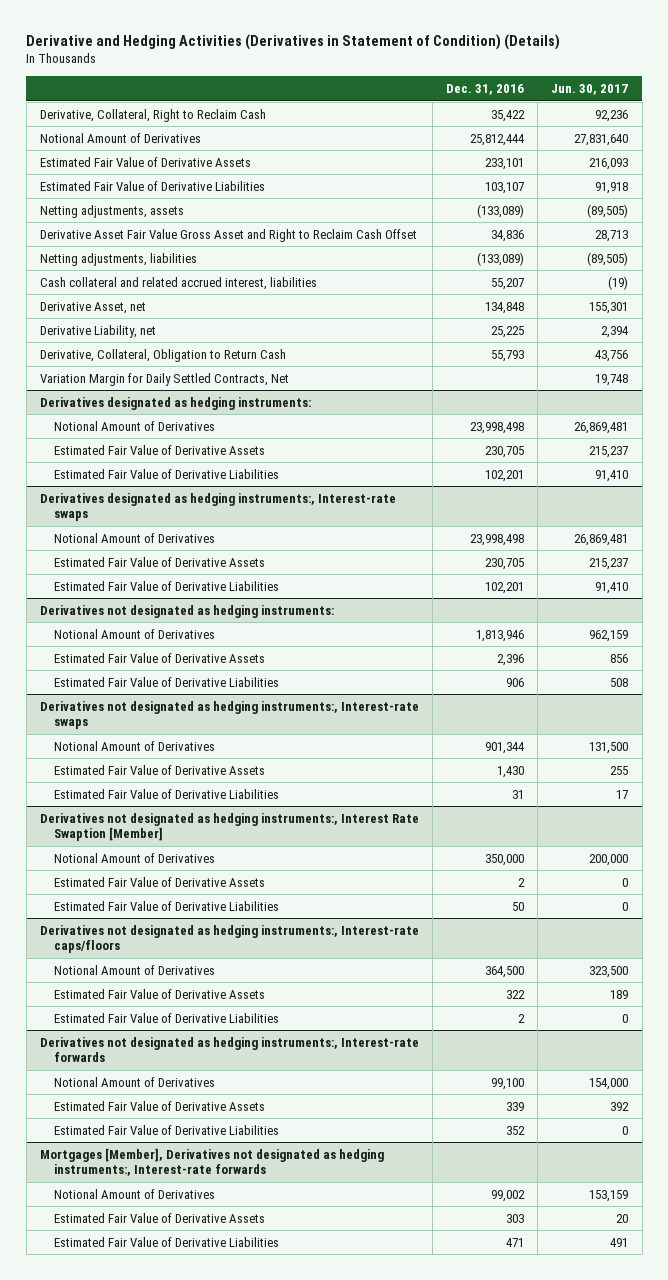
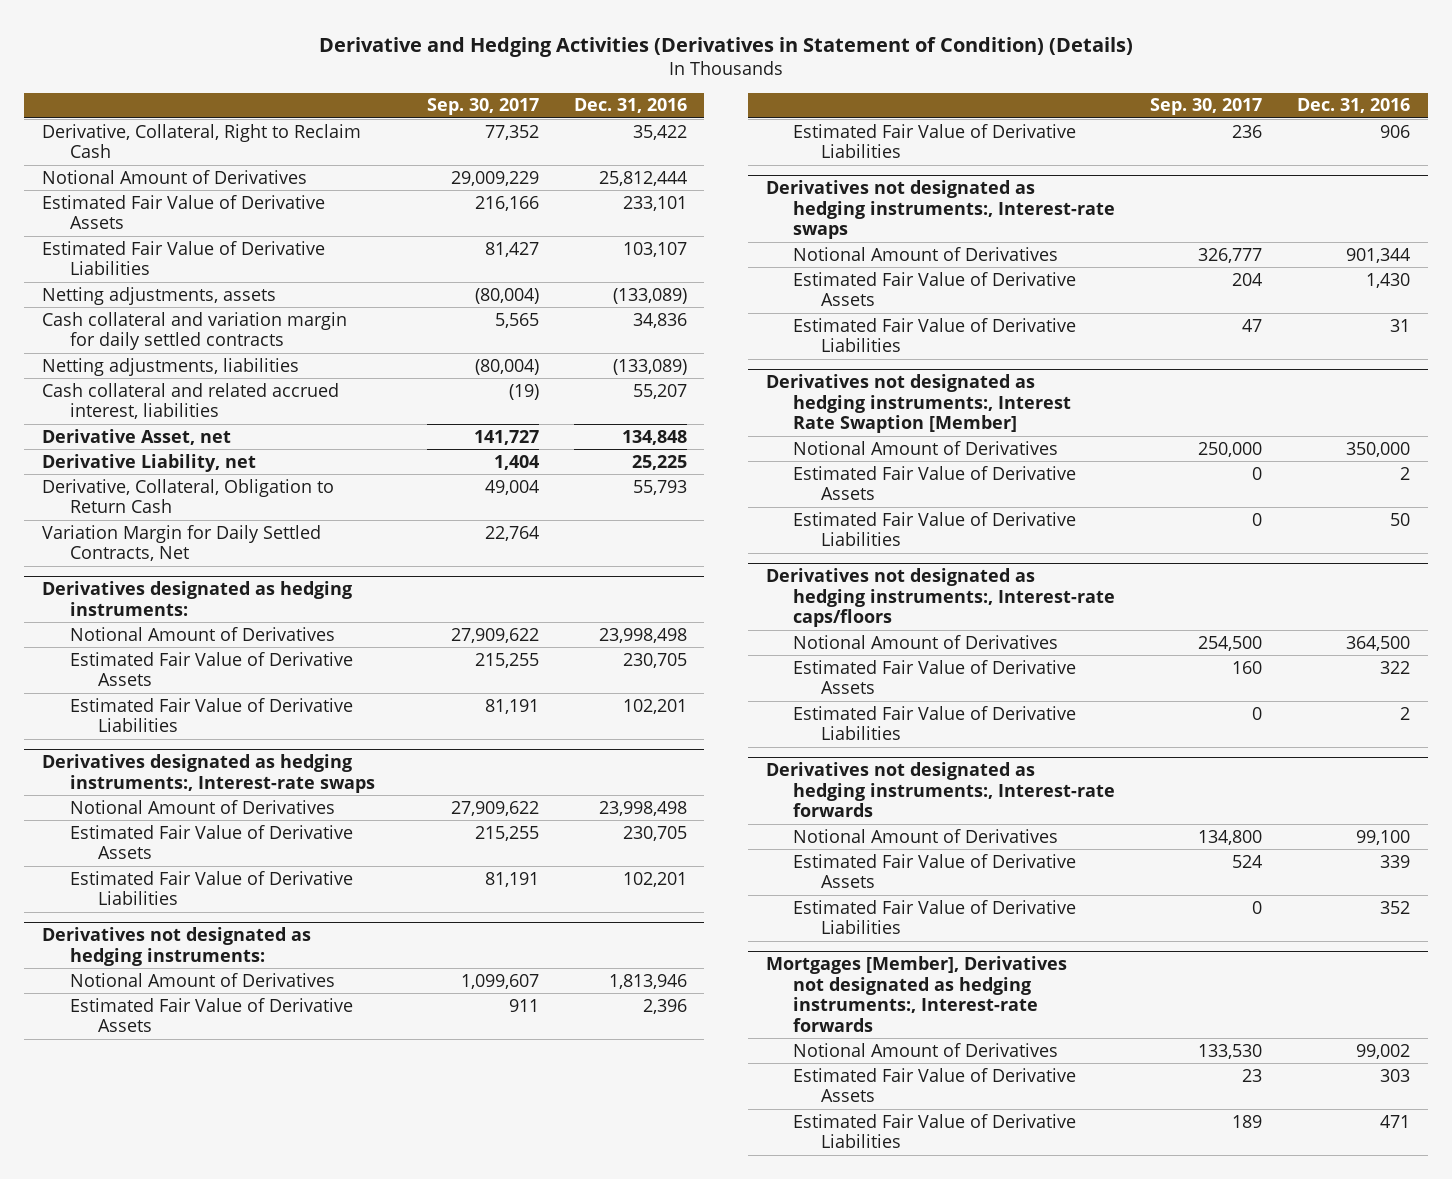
[551,83,629,95] Jun. 30, 2017 -> none
none -> [426,98,539,116] Sep. 30, 2017
[39,228,417,242] Derivative Asset Fair Value Gross Asset and Right to Reclaim Cash Offset -> [41,311,347,351] Cash collateral and variation margin for daily settled contracts

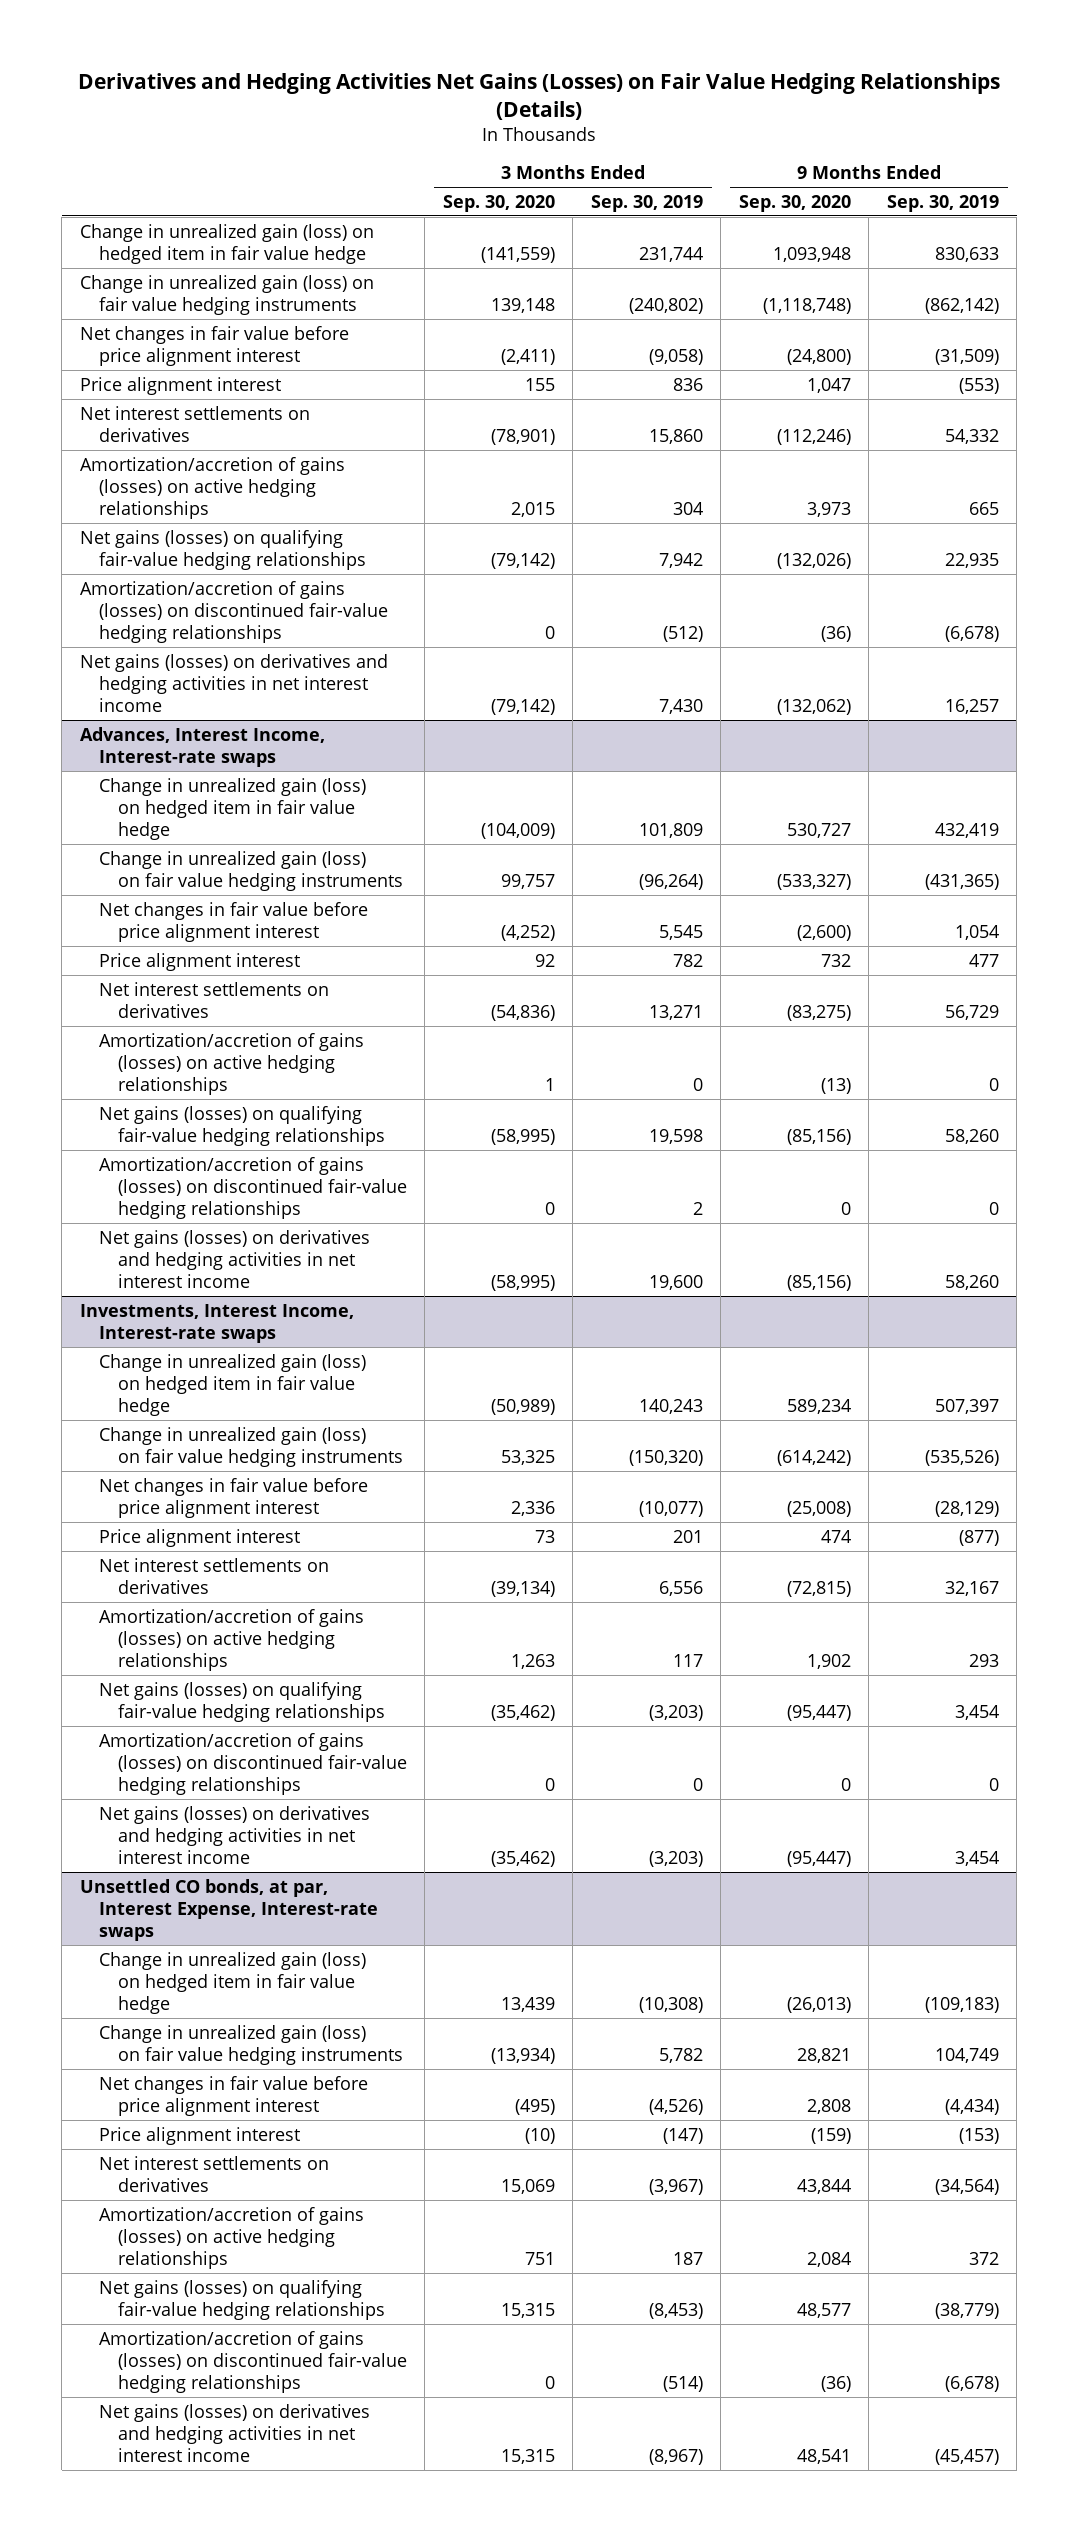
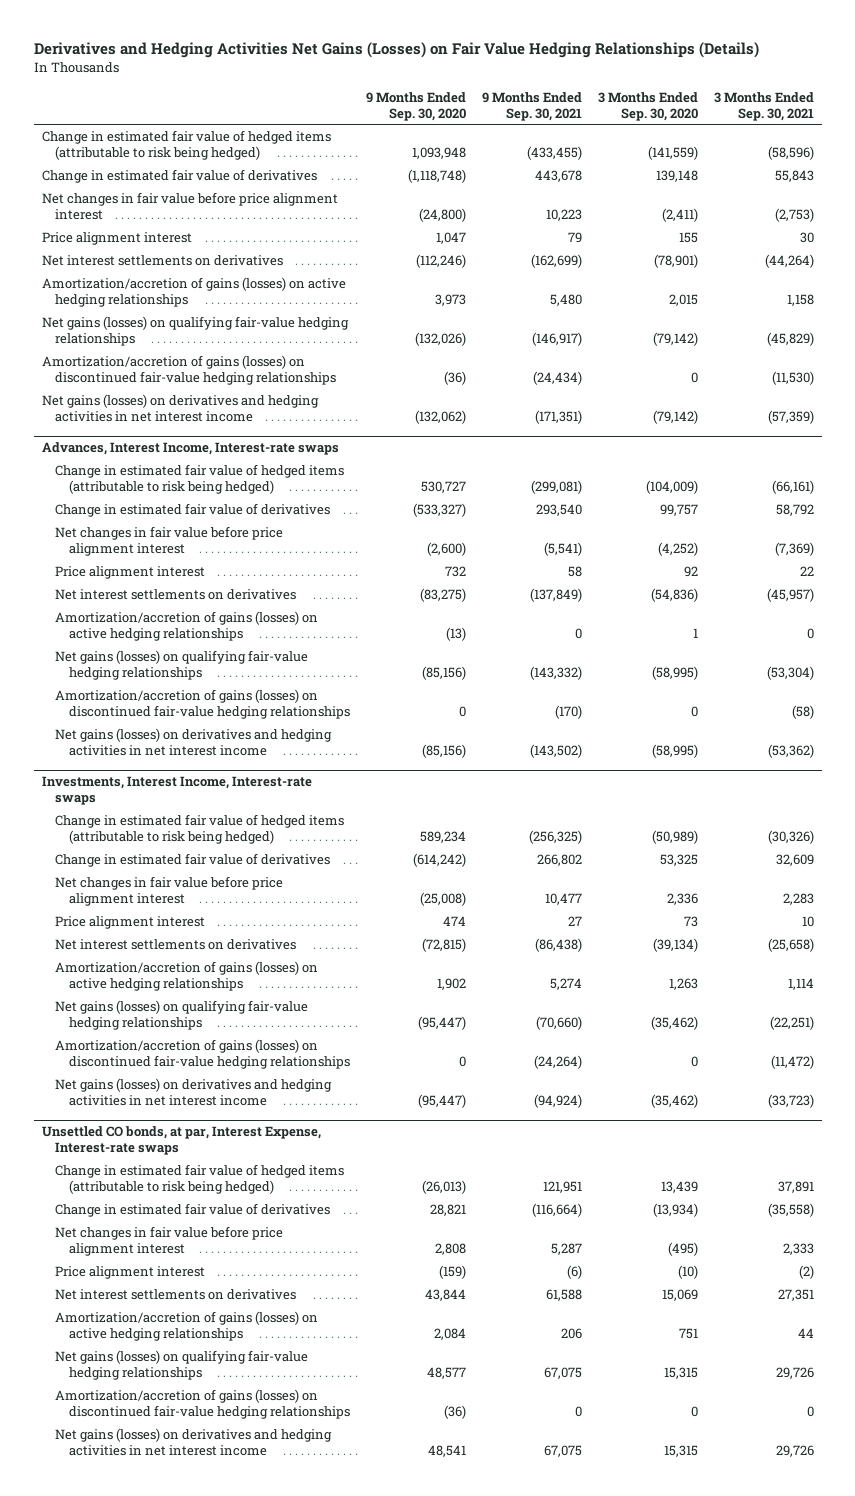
[590,194,703,212] Sep. 30, 2019 -> none
[886,194,999,212] Sep. 30, 2019 -> none
none -> [481,91,582,121] 9 Months Ended Sep. 30, 2021
none -> [713,91,814,121] 3 Months Ended Sep. 30, 2021
[79,223,374,265] Change in unrealized gain (loss) on hedged item in fair value hedge -> [41,130,331,161] Change in estimated fair value of hedged items (attributable to risk being hedged)
[79,274,374,316] Change in unrealized gain (loss) on fair value hedging instruments -> [41,169,317,184] Change in estimated fair value of derivatives
[98,777,366,841] Change in unrealized gain (loss) on hedged item in fair value hedge -> [55,464,345,495] Change in estimated fair value of hedged items (attributable to risk being hedged)
[98,850,403,892] Change in unrealized gain (loss) on fair value hedging instruments -> [55,503,331,518] Change in estimated fair value of derivatives
[98,1353,366,1417] Change in unrealized gain (loss) on hedged item in fair value hedge -> [55,814,345,845] Change in estimated fair value of hedged items (attributable to risk being hedged)
[98,1426,403,1468] Change in unrealized gain (loss) on fair value hedging instruments -> [55,853,331,868] Change in estimated fair value of derivatives
[98,1951,366,2015] Change in unrealized gain (loss) on hedged item in fair value hedge -> [55,1164,345,1195] Change in estimated fair value of hedged items (attributable to risk being hedged)
[98,2024,403,2066] Change in unrealized gain (loss) on fair value hedging instruments -> [55,1203,331,1218] Change in estimated fair value of derivatives

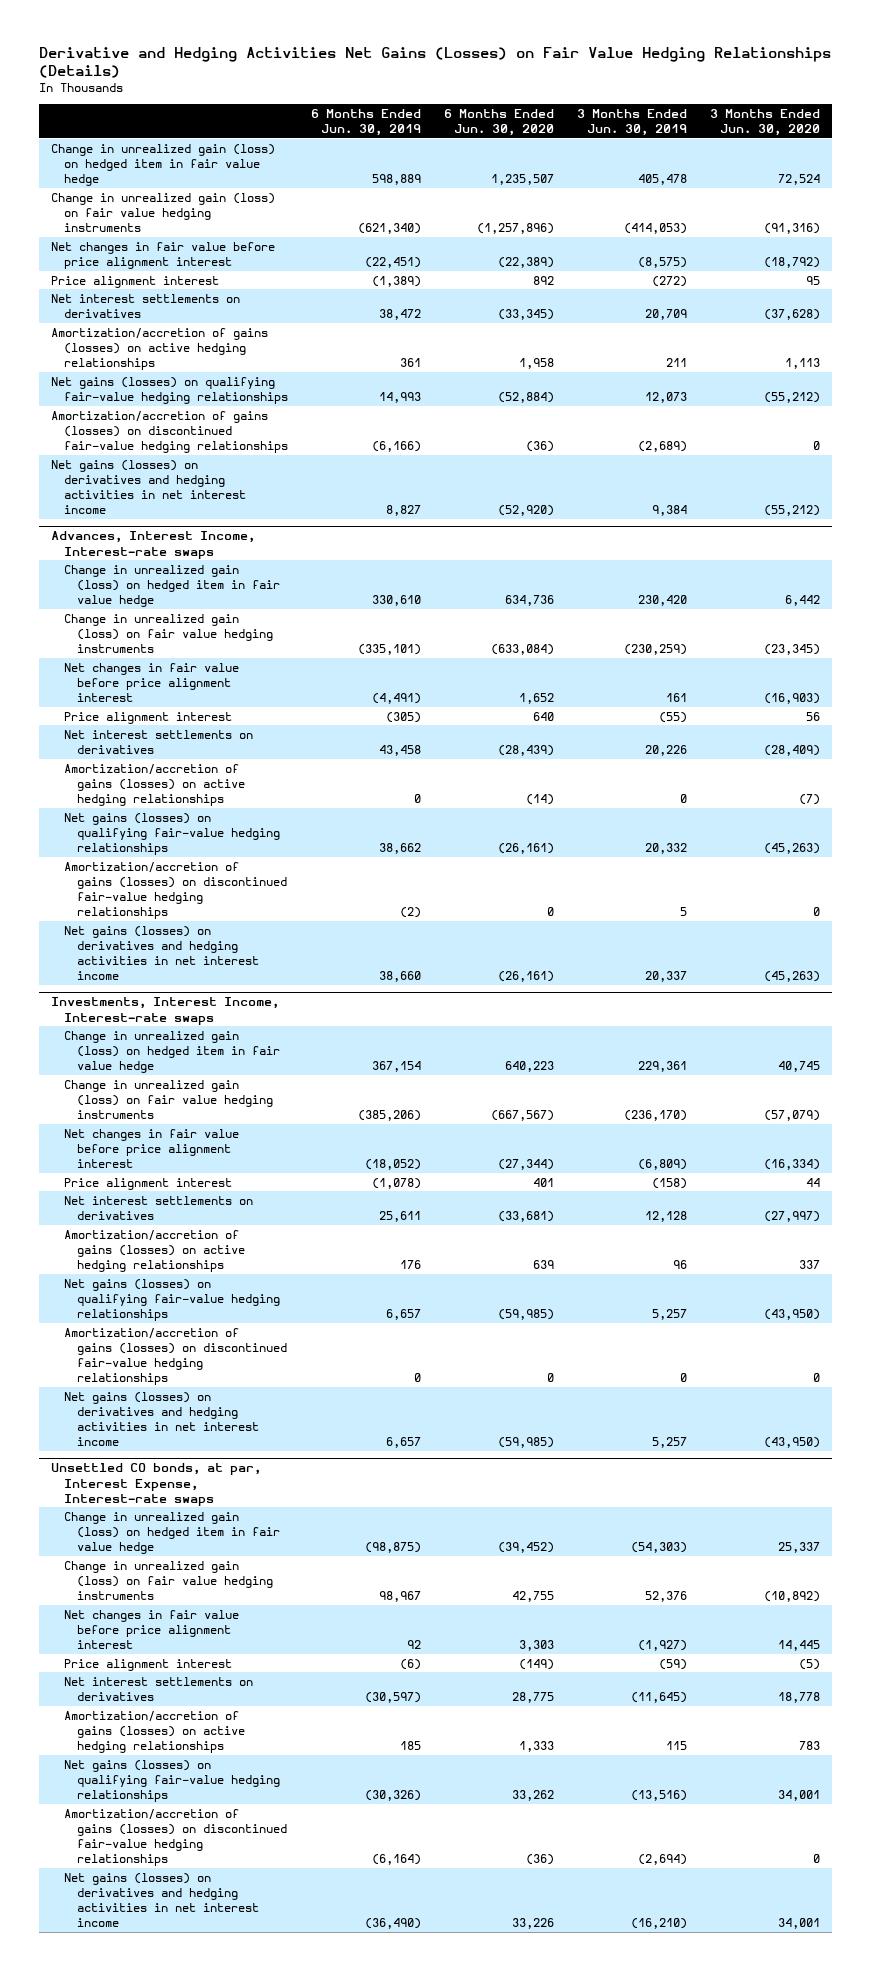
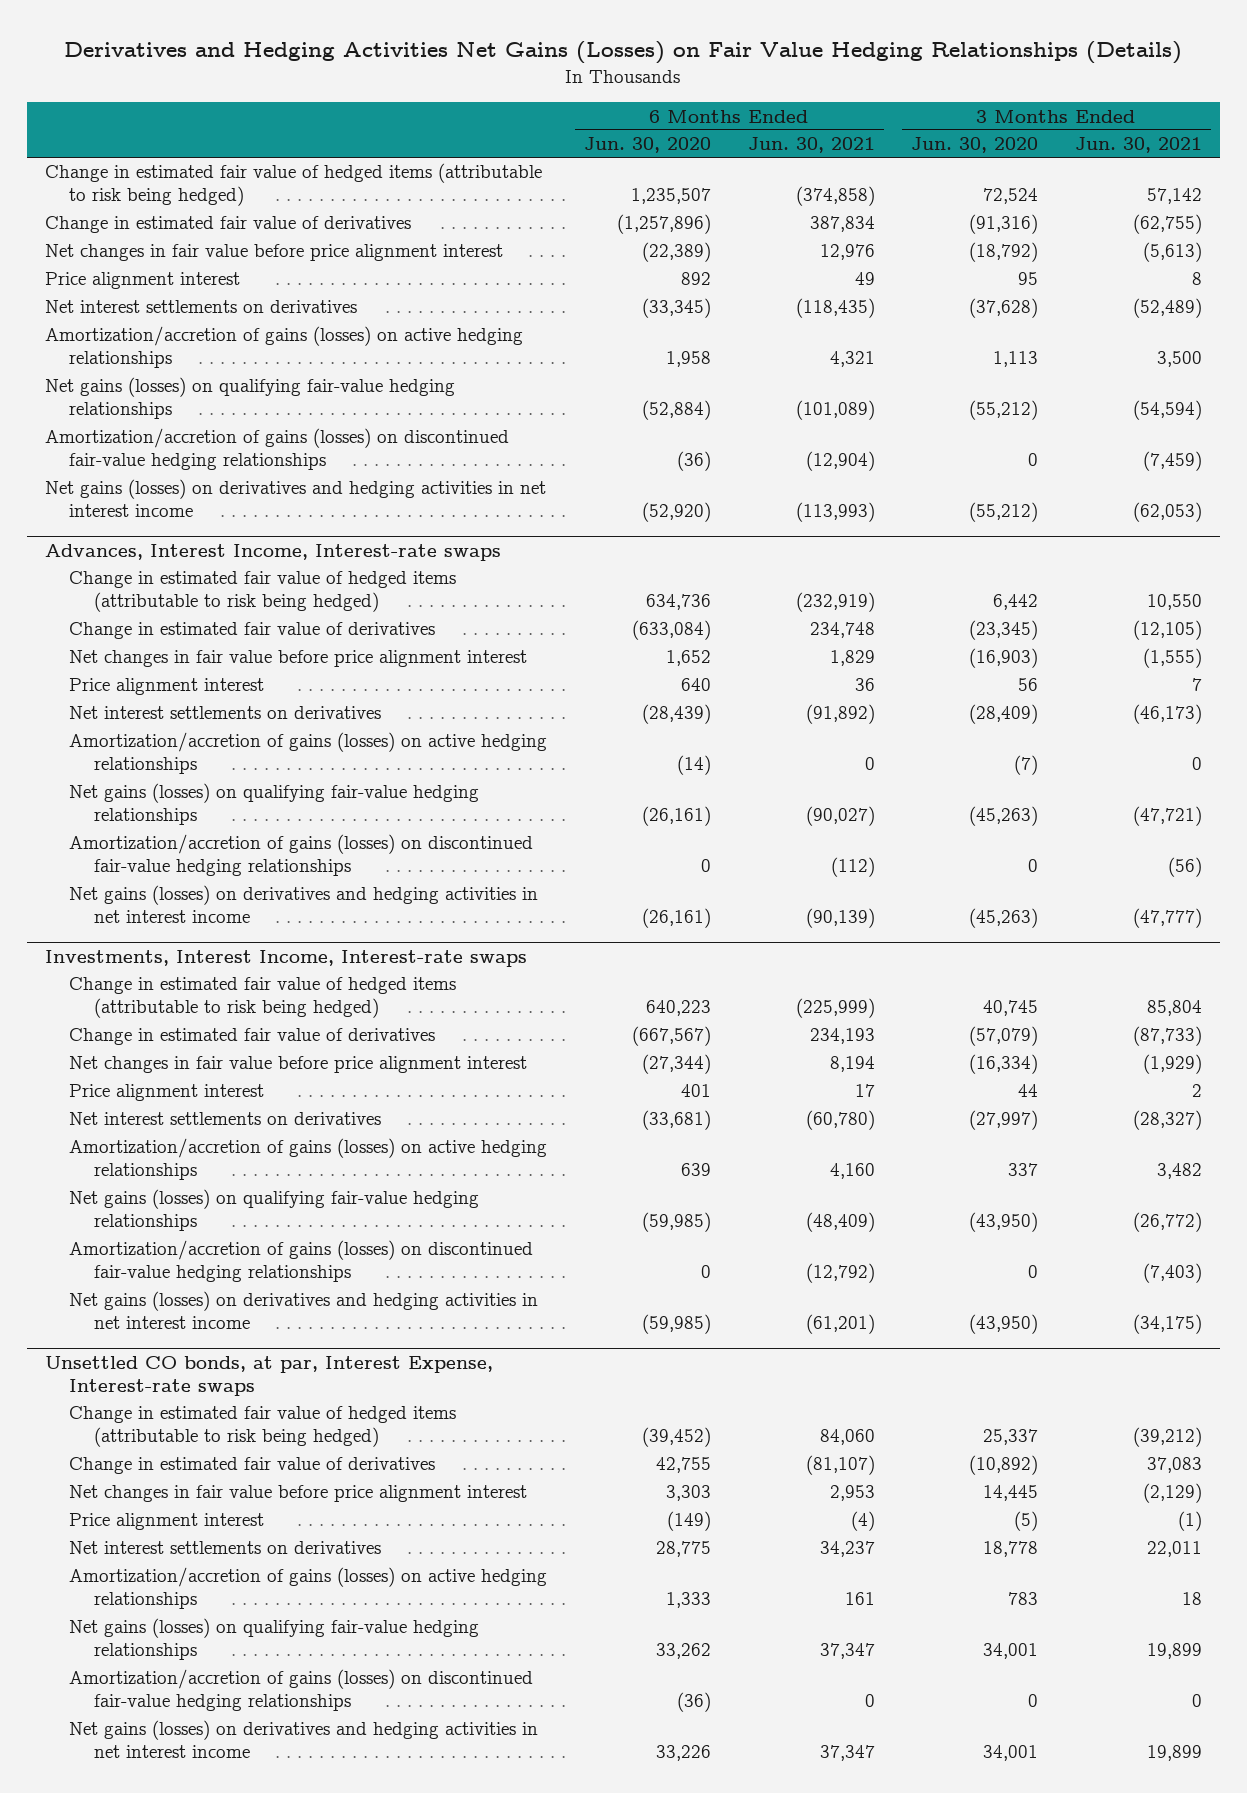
[39,46,832,79] Derivative and Hedging Activities Net Gains (Losses) on Fair Value Hedging Relationships (Details) -> [64,40,1183,64] Derivatives and Hedging Activities Net Gains (Losses) on Fair Value Hedging Relationships (Details)
[310,109,421,137] 6 Months Ended Jun. 30, 2019 -> none
[577,109,688,137] 3 Months Ended Jun. 30, 2019 -> none
none -> [747,137,875,154] Jun. 30, 2021
none -> [1074,137,1202,154] Jun. 30, 2021
[50,143,275,187] Change in unrealized gain (loss) on hedged item in fair value hedge -> [45,163,543,207] Change in estimated fair value of hedged items (attributable to risk being hedged)
[50,192,275,233] Change in unrealized gain (loss) on fair value hedging instruments -> [45,216,412,234] Change in estimated fair value of derivatives
[63,564,280,608] Change in unrealized gain (loss) on hedged item in fair value hedge -> [69,571,457,613] Change in estimated fair value of hedged items (attributable to risk being hedged)
[63,613,273,654] Change in unrealized gain (loss) on fair value hedging instruments -> [69,622,436,640] Change in estimated fair value of derivatives
[63,1030,280,1074] Change in unrealized gain (loss) on hedged item in fair value hedge -> [69,977,457,1019] Change in estimated fair value of hedged items (attributable to risk being hedged)
[63,1079,273,1120] Change in unrealized gain (loss) on fair value hedging instruments -> [69,1028,436,1046] Change in estimated fair value of derivatives
[63,1511,280,1555] Change in unrealized gain (loss) on hedged item in fair value hedge -> [69,1406,457,1448] Change in estimated fair value of hedged items (attributable to risk being hedged)
[63,1560,273,1601] Change in unrealized gain (loss) on fair value hedging instruments -> [69,1457,436,1475] Change in estimated fair value of derivatives

